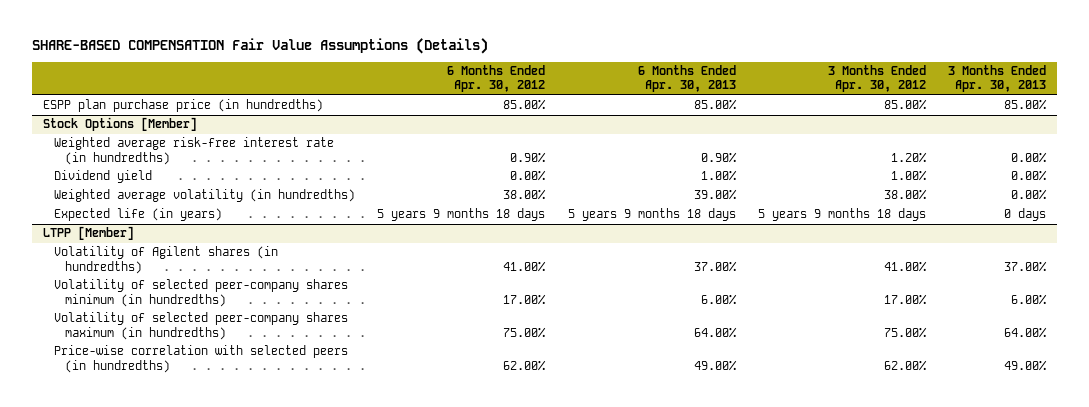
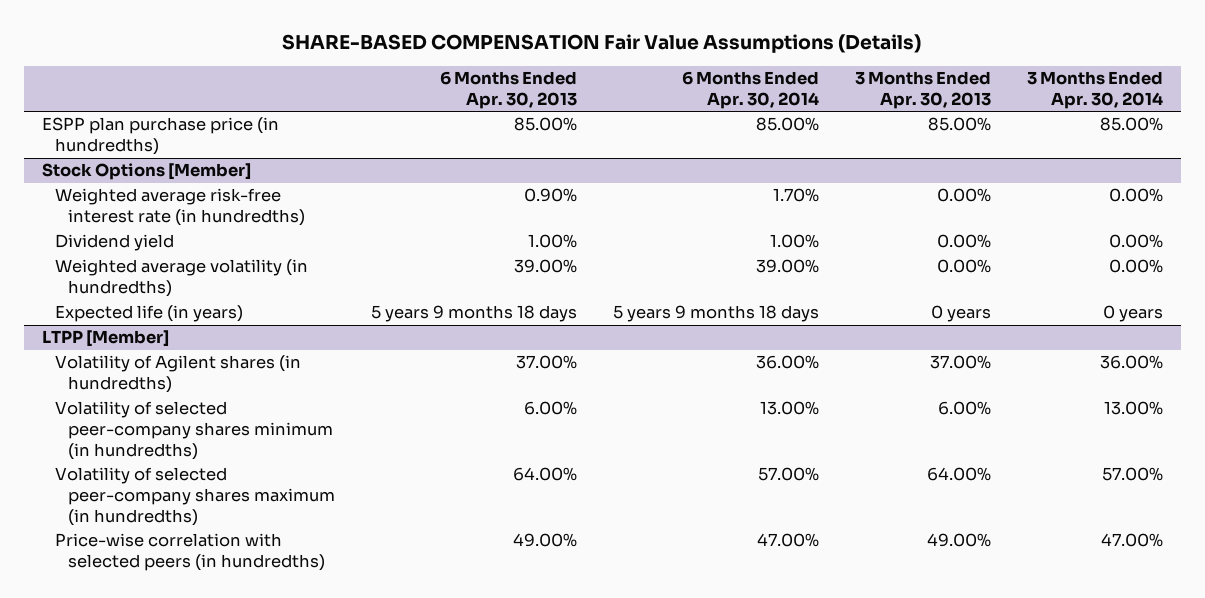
[447,65,546,93] 6 Months Ended Apr. 30, 2012 -> none
[827,65,926,93] 3 Months Ended Apr. 30, 2012 -> none
none -> [681,71,819,109] 6 Months Ended Apr. 30, 2014
none -> [1026,71,1163,109] 3 Months Ended Apr. 30, 2014
[1004,208,1047,222] 0 days -> [930,305,991,323] 0 years

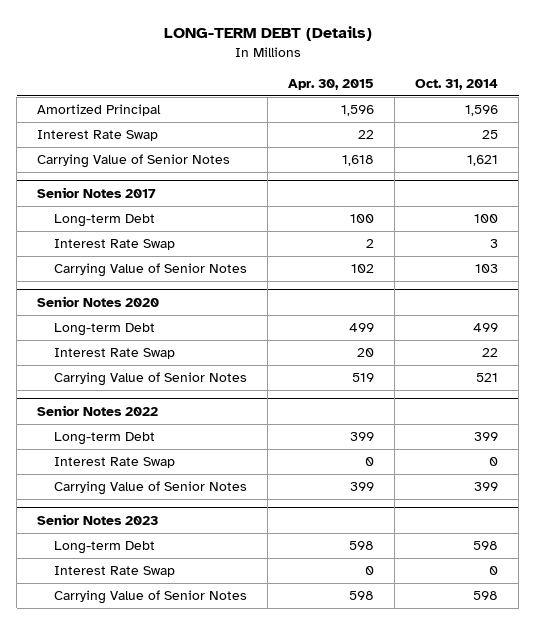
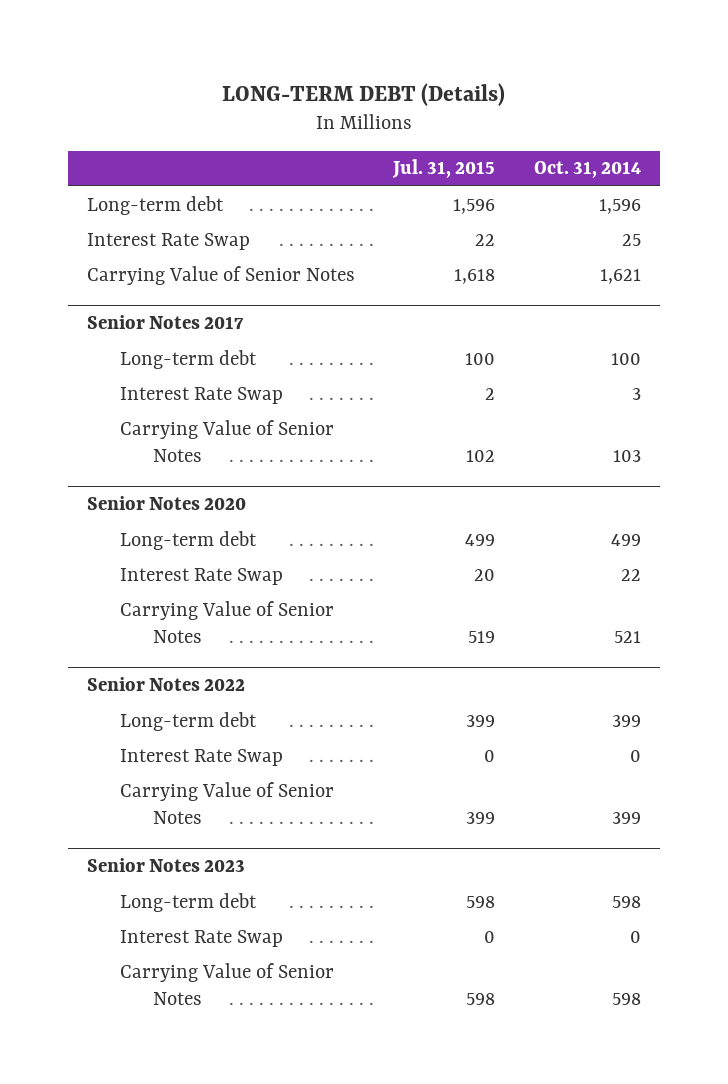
[288,78,375,90] Apr. 30, 2015 -> none
none -> [392,159,496,179] Jul. 31, 2015
[37,104,162,117] Amortized Principal -> [86,195,224,215] Long-term debt
[54,214,156,228] Long-term Debt -> [120,349,258,369] Long-term debt
[54,323,156,337] Long-term Debt -> [120,530,258,550] Long-term debt
[54,432,156,446] Long-term Debt -> [120,711,258,731] Long-term debt
[54,541,156,555] Long-term Debt -> [120,892,258,912] Long-term debt

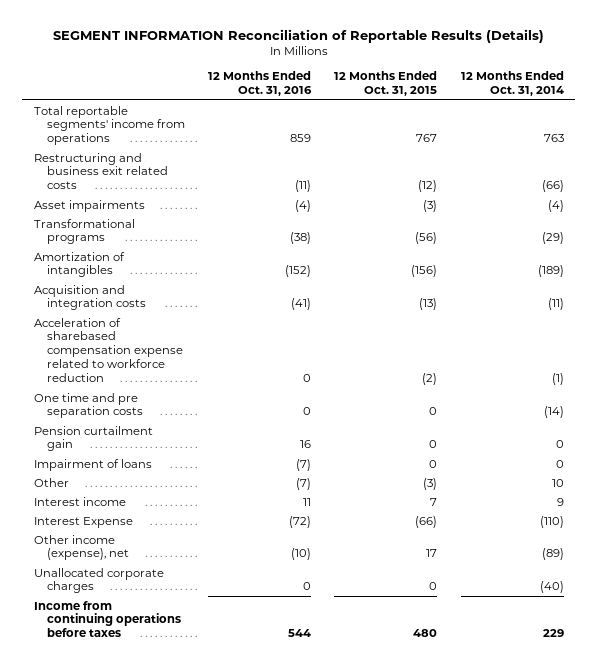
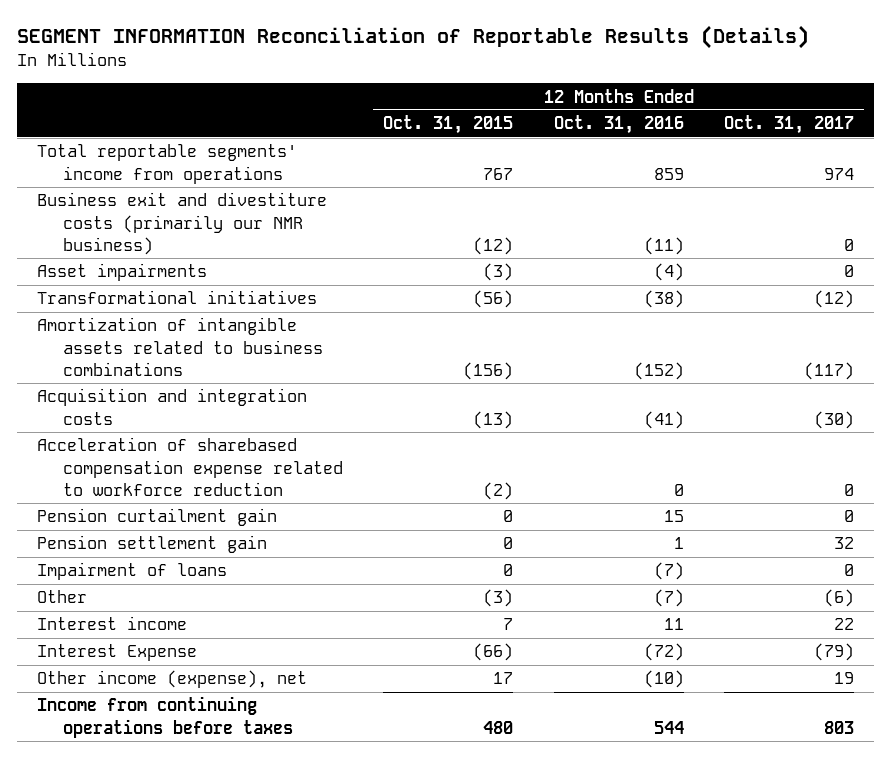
[460,71,564,97] 12 Months Ended Oct. 31, 2014 -> none
none -> [724,115,855,135] Oct. 31, 2017
[33,152,169,190] Restructuring and business exit related costs -> [36,192,327,255] Business exit and divestiture costs (primarily our NMR business)
[33,218,135,245] Transformational programs -> [36,290,317,305] Transformational initiatives
[33,251,125,278] Amortization of intangibles -> [36,317,323,376] Amortization of intangible assets related to business combinations
[33,392,144,419] One time and pre separation costs -> none
[300,440,312,449] 16 -> [663,510,684,523] 15
none -> [36,535,267,554] Pension settlement gain
[33,567,164,594] Unallocated corporate charges -> none

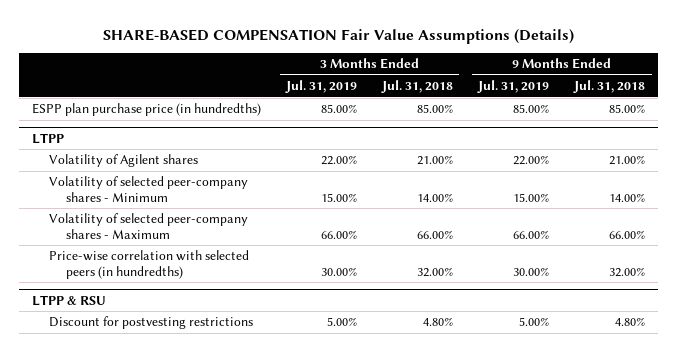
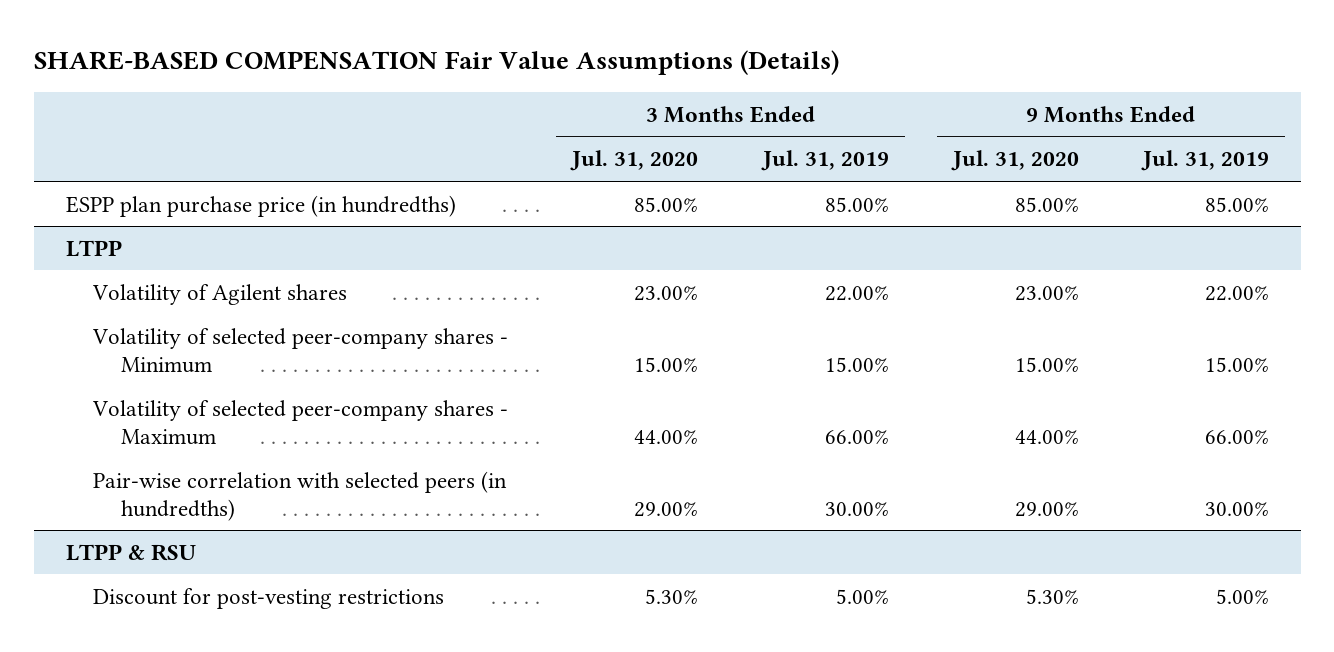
[381,80,454,94] Jul. 31, 2018 -> none
[573,80,646,94] Jul. 31, 2018 -> none
none -> [570,150,699,172] Jul. 31, 2020
none -> [950,150,1079,172] Jul. 31, 2020
[48,250,249,279] Price-wise correlation with selected peers (in hundredths) -> [93,470,508,521] Pair-wise correlation with selected peers (in hundredths)
[48,316,253,330] Discount for postvesting restrictions -> [93,587,445,609] Discount for post-vesting restrictions

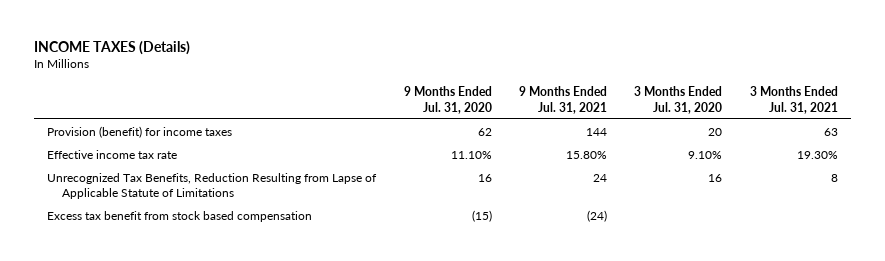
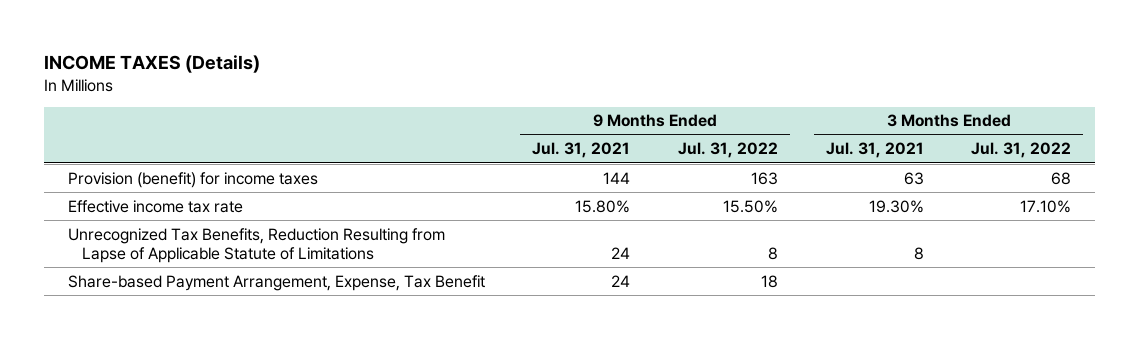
[403,86,492,114] 9 Months Ended Jul. 31, 2020 -> none
[634,86,723,114] 3 Months Ended Jul. 31, 2020 -> none
none -> [678,142,779,159] Jul. 31, 2022
none -> [971,142,1072,159] Jul. 31, 2022
[47,210,313,222] Excess tax benefit from stock based compensation -> none
none -> [67,274,485,291] Share-based Payment Arrangement, Expense, Tax Benefit

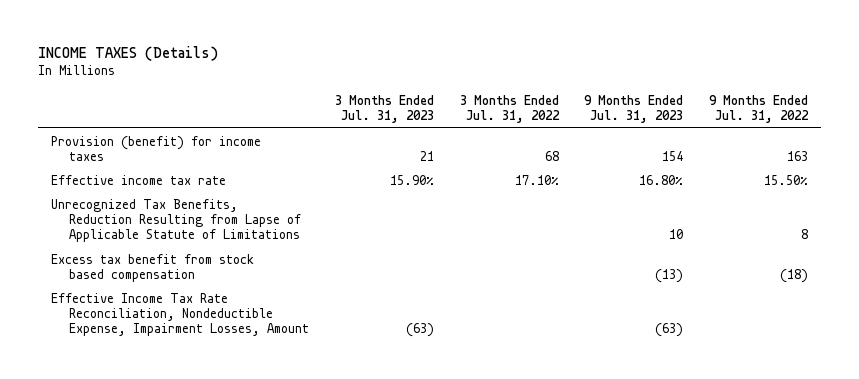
[532,142,631,159] Jul. 31, 2021 -> none
[825,142,924,159] Jul. 31, 2021 -> none
none -> [334,94,434,123] 3 Months Ended Jul. 31, 2023
none -> [584,94,684,123] 9 Months Ended Jul. 31, 2023
[67,274,485,291] Share-based Payment Arrangement, Expense, Tax Benefit -> none
none -> [51,253,255,282] Excess tax benefit from stock based compensation
none -> [51,292,310,336] Effective Income Tax Rate Reconciliation, Nondeductible Expense, Impairment Losses, Amount

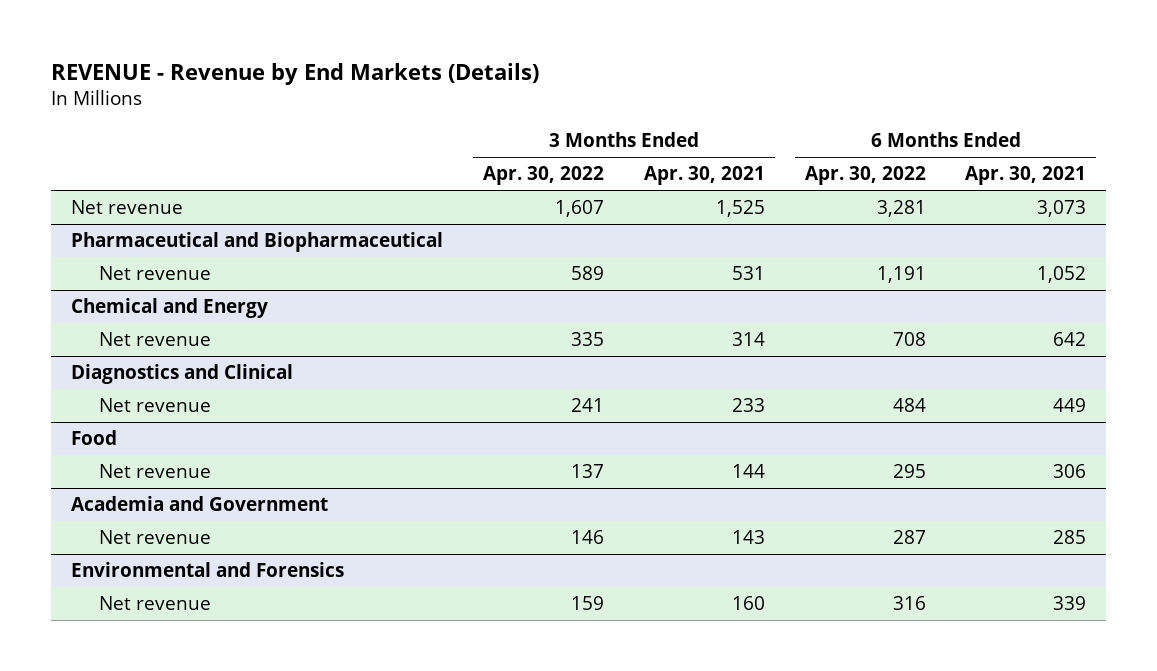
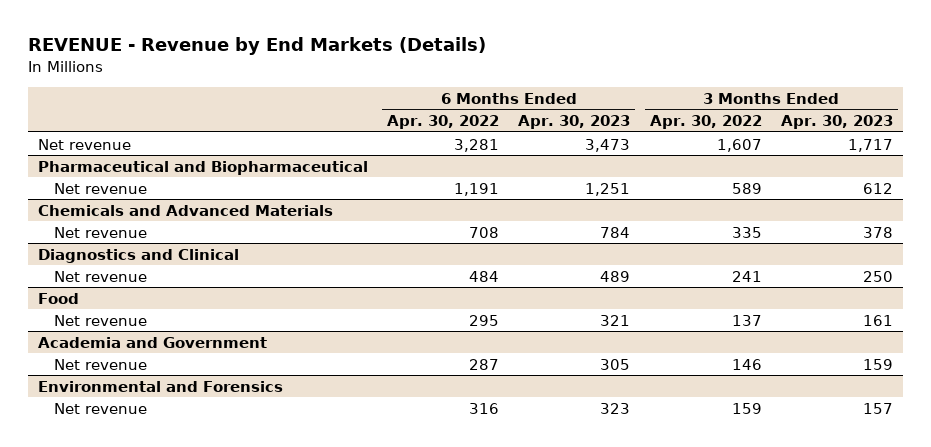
[643,166,765,186] Apr. 30, 2021 -> none
[965,166,1087,186] Apr. 30, 2021 -> none
none -> [518,114,631,129] Apr. 30, 2023
none -> [780,114,893,129] Apr. 30, 2023
[71,298,269,319] Chemical and Energy -> [37,204,333,216] Chemicals and Advanced Materials

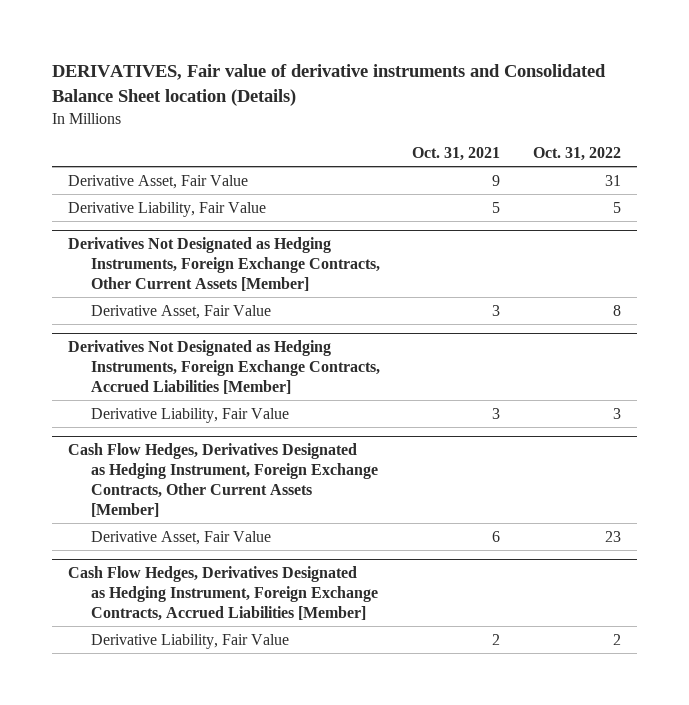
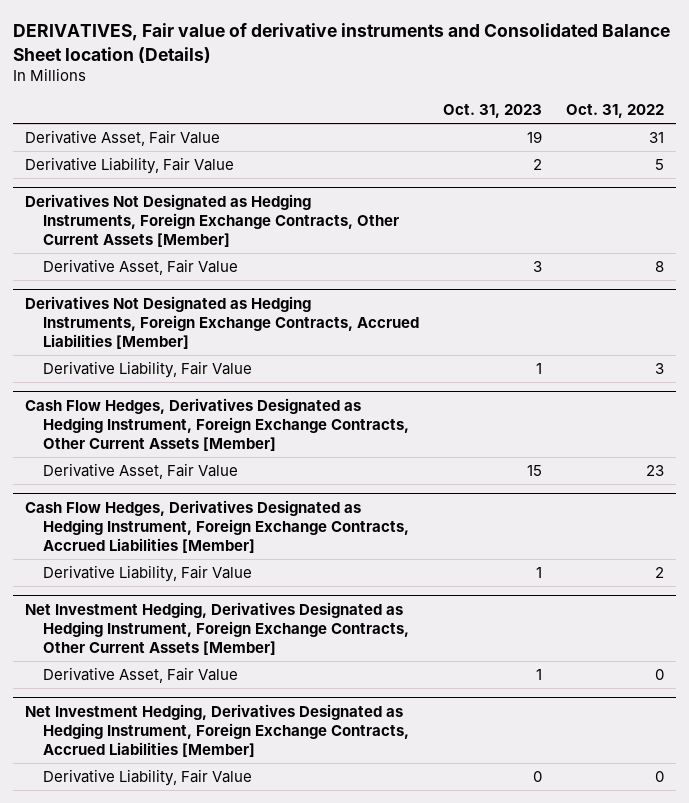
[412,147,501,162] Oct. 31, 2021 -> none
none -> [442,104,542,119] Oct. 31, 2023
none -> [25,601,409,656] Net Investment Hedging, Derivatives Designated as Hedging Instrument, Foreign Exchange Contracts, Other Current Assets [Member]
none -> [42,666,238,683] Derivative Asset, Fair Value
none -> [25,703,409,758] Net Investment Hedging, Derivatives Designated as Hedging Instrument, Foreign Exchange Contracts, Accrued Liabilities [Member]
none -> [42,768,252,786] Derivative Liability, Fair Value

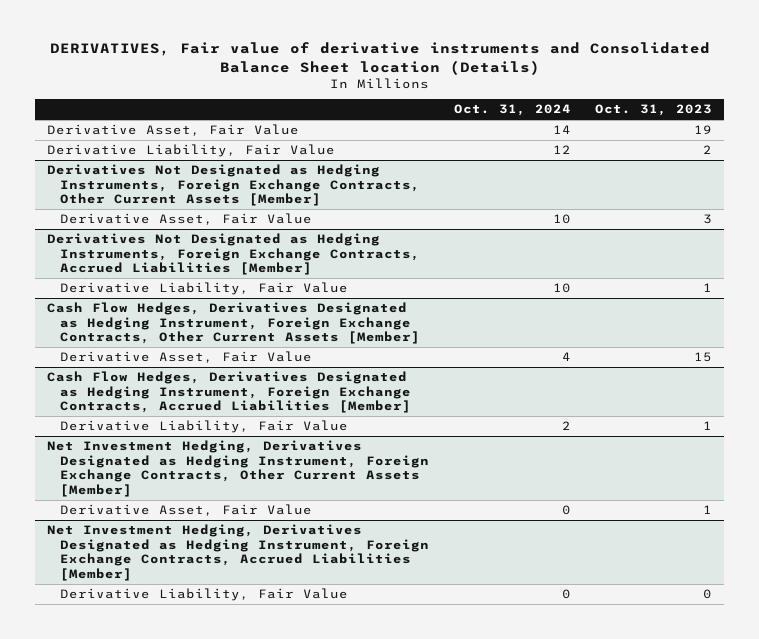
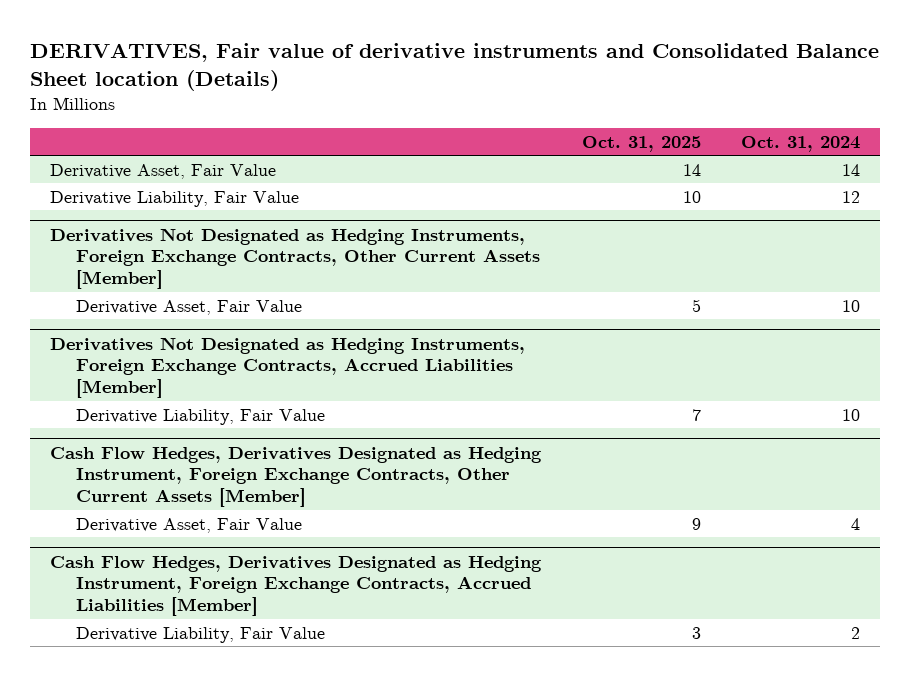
[595,104,713,117] Oct. 31, 2023 -> none
none -> [581,135,701,152] Oct. 31, 2025
[47,439,430,498] Net Investment Hedging, Derivatives Designated as Hedging Instrument, Foreign Exchange Contracts, Other Current Assets [Member] -> none
[60,503,313,516] Derivative Asset, Fair Value -> none
[47,523,430,582] Net Investment Hedging, Derivatives Designated as Hedging Instrument, Foreign Exchange Contracts, Accrued Liabilities [Member] -> none
[60,587,349,601] Derivative Liability, Fair Value -> none

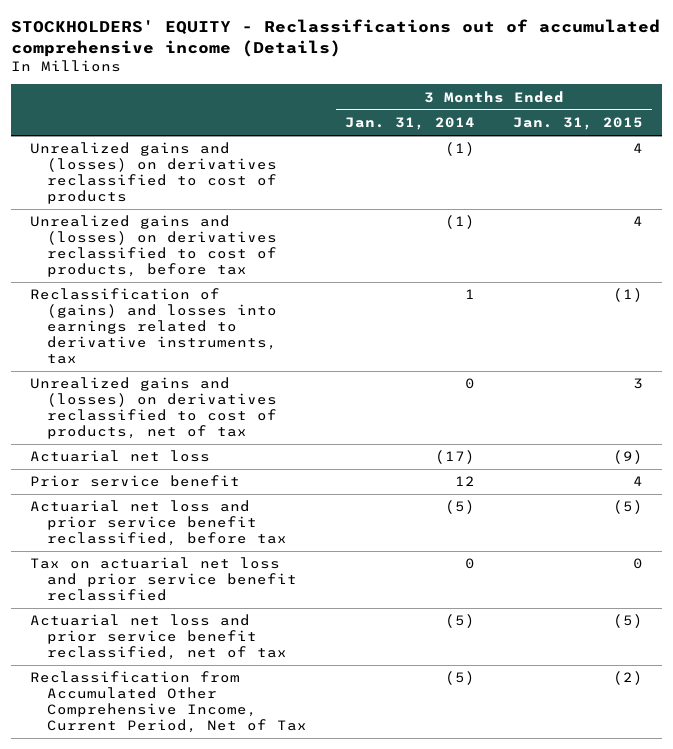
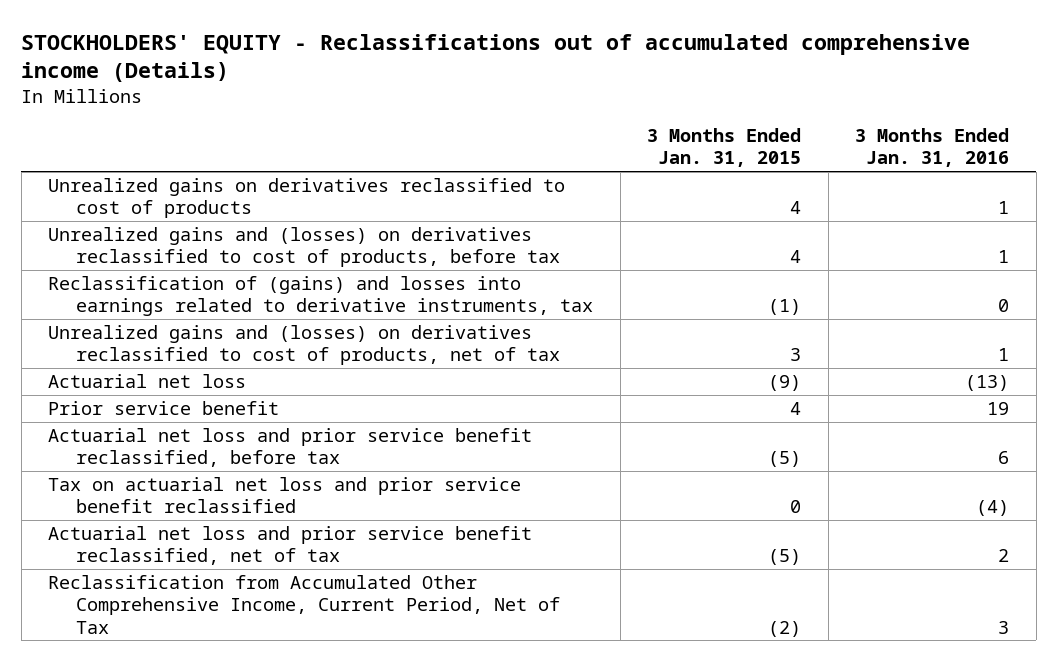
[345,117,476,131] Jan. 31, 2014 -> none
none -> [855,128,1010,168] 3 Months Ended Jan. 31, 2016
[30,142,278,204] Unrealized gains and (losses) on derivatives reclassified to cost of products -> [47,178,565,219] Unrealized gains on derivatives reclassified to cost of products

